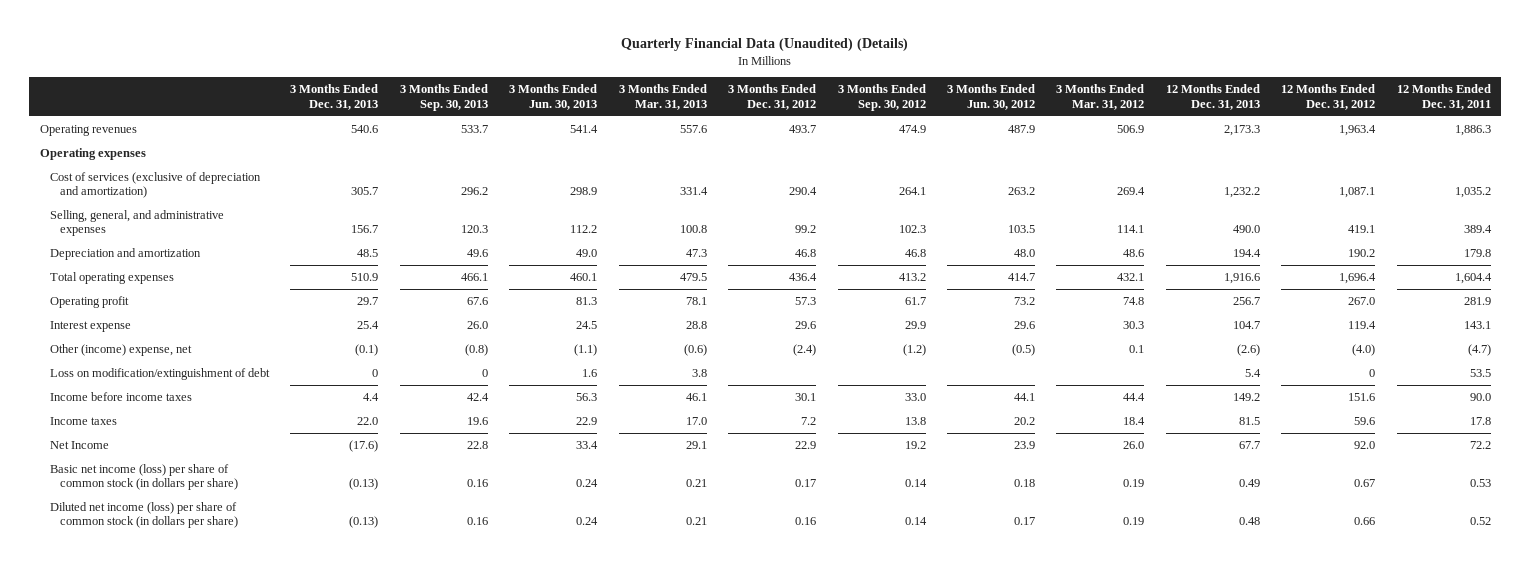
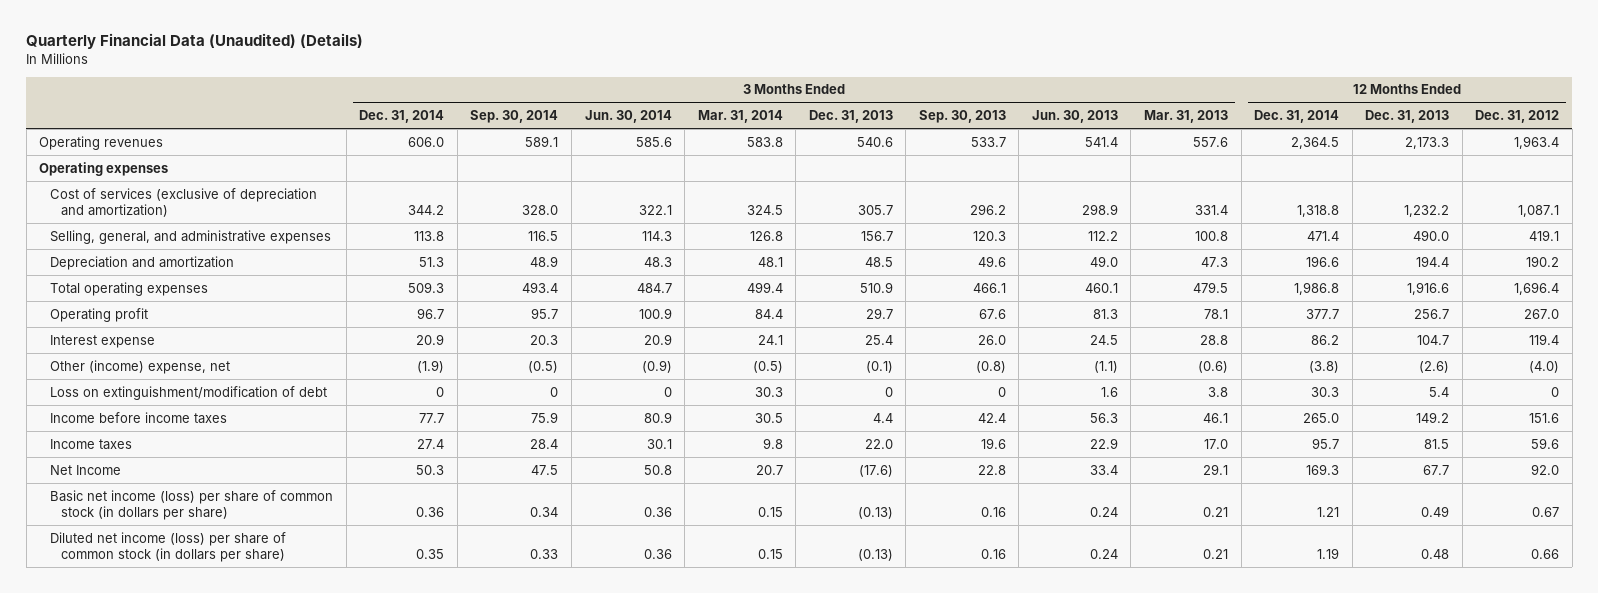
[728,84,817,110] 3 Months Ended Dec. 31, 2012 -> none
[837,84,926,111] 3 Months Ended Sep. 30, 2012 -> none
[946,84,1035,110] 3 Months Ended Jun. 30, 2012 -> none
[1056,84,1145,110] 3 Months Ended Mar. 31, 2012 -> none
[1396,84,1491,110] 12 Months Ended Dec. 31, 2011 -> none
none -> [359,109,445,123] Dec. 31, 2014
none -> [470,109,559,123] Sep. 30, 2014
none -> [584,109,672,123] Jun. 30, 2014
none -> [697,109,783,123] Mar. 31, 2014
none -> [1254,109,1340,123] Dec. 31, 2014
[49,367,270,380] Loss on modification/extinguishment of debt -> [50,385,328,400] Loss on extinguishment/modification of debt

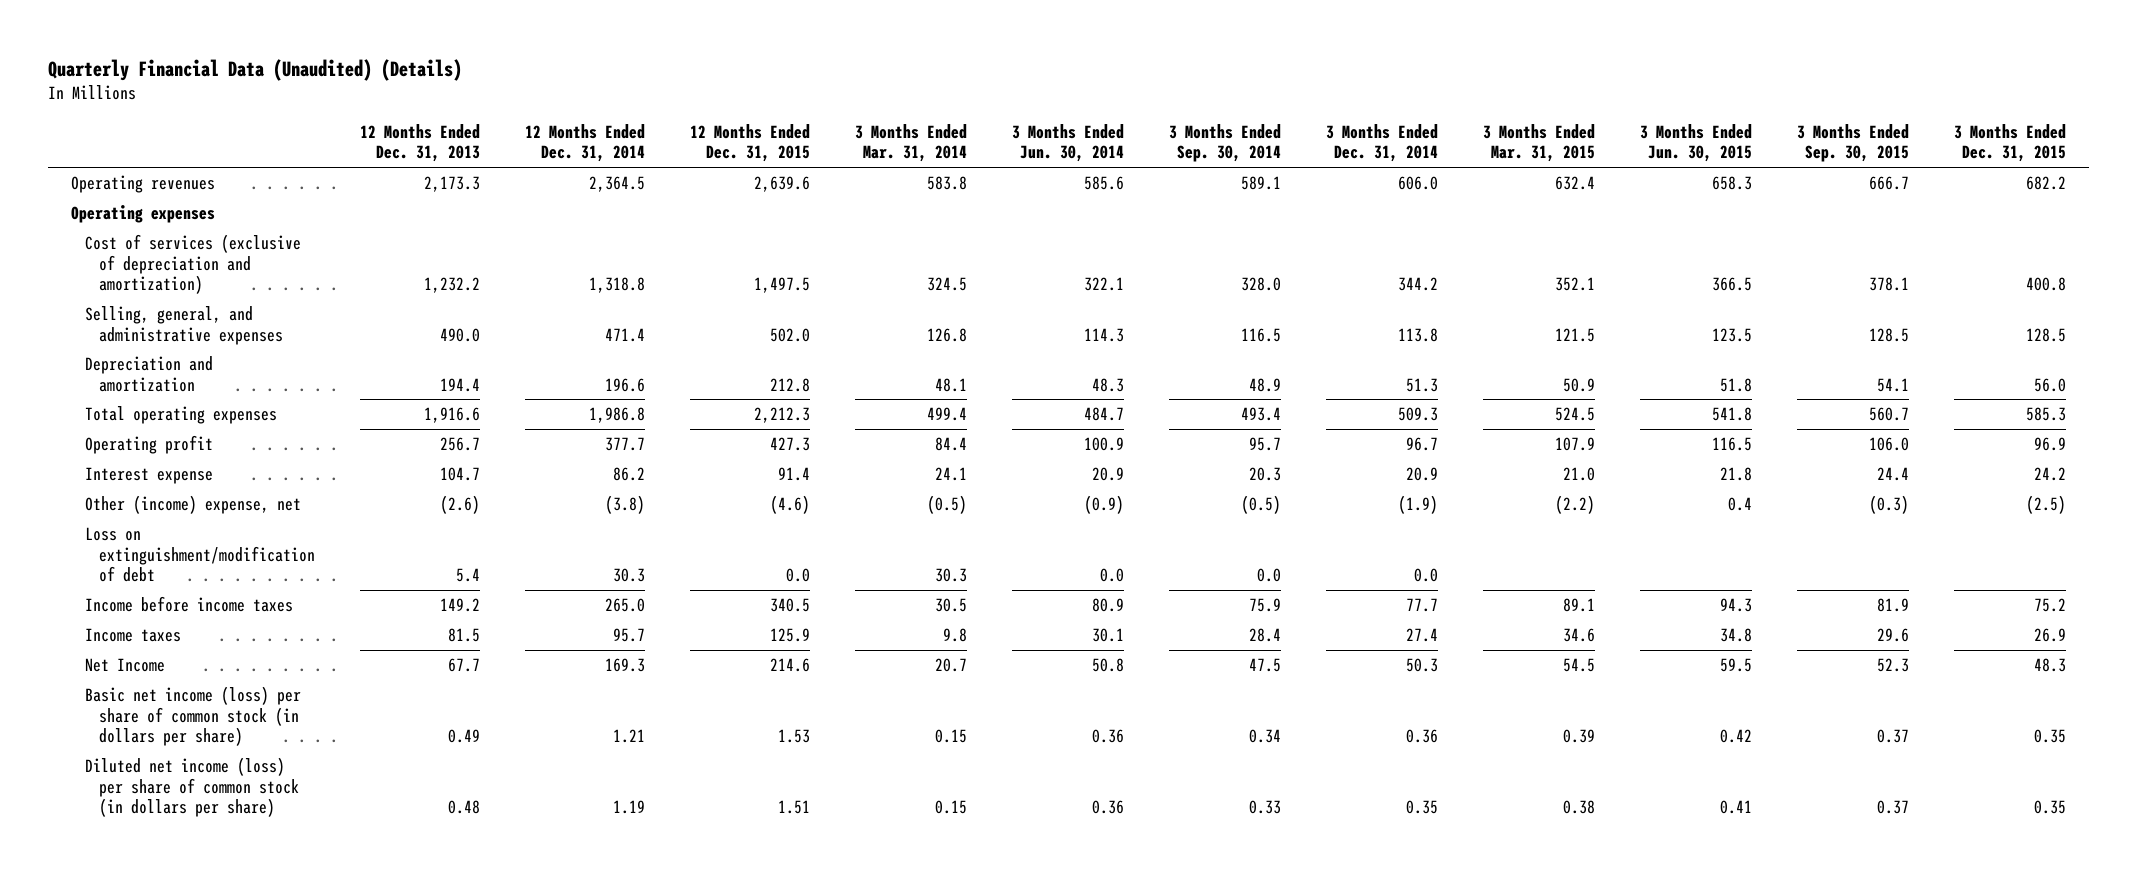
[808,109,893,123] Dec. 31, 2013 -> none
[918,109,1006,123] Sep. 30, 2013 -> none
[1031,109,1118,123] Jun. 30, 2013 -> none
[1144,109,1229,123] Mar. 31, 2013 -> none
[1475,109,1560,123] Dec. 31, 2012 -> none
none -> [690,123,811,163] 12 Months Ended Dec. 31, 2015
none -> [1483,123,1596,163] 3 Months Ended Mar. 31, 2015
none -> [1640,123,1753,163] 3 Months Ended Jun. 30, 2015
none -> [1797,123,1910,163] 3 Months Ended Sep. 30, 2015
none -> [1954,123,2067,163] 3 Months Ended Dec. 31, 2015
[436,386,445,397] 0 -> [1414,568,1439,583] 0.0
[550,386,559,397] 0 -> [1257,568,1282,583] 0.0
[663,386,672,397] 0 -> [1100,568,1125,583] 0.0

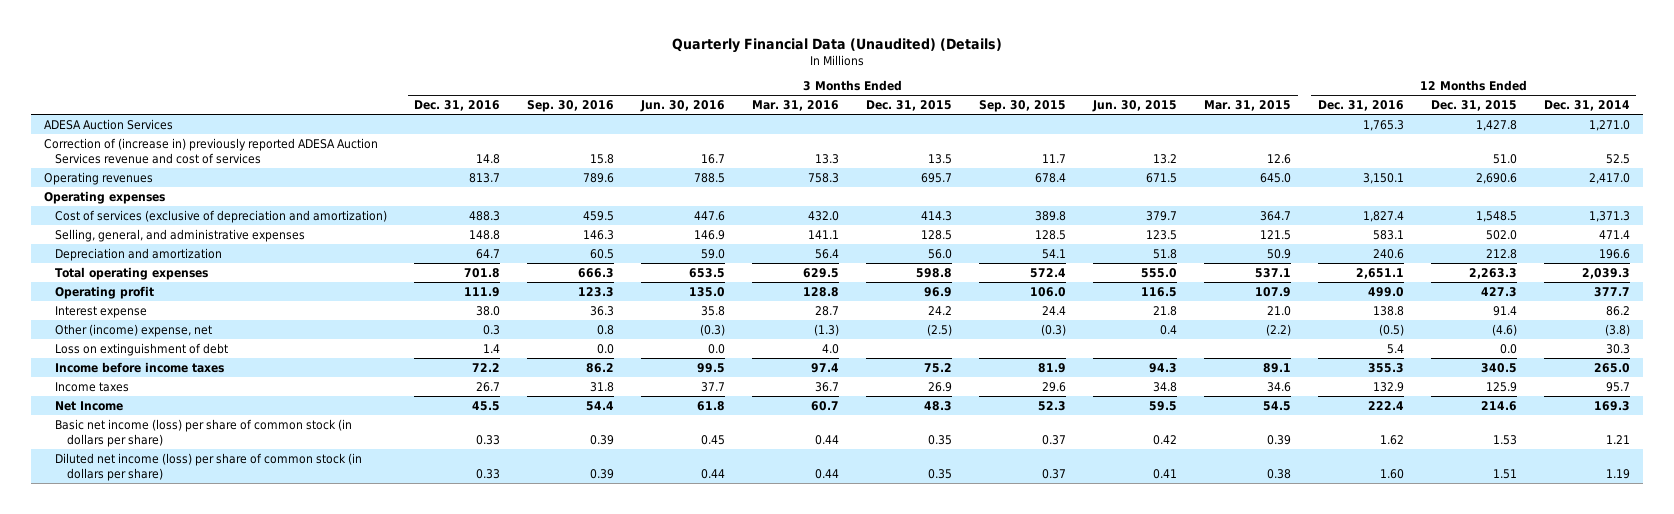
[360,123,481,163] 12 Months Ended Dec. 31, 2013 -> none
[855,123,968,163] 3 Months Ended Mar. 31, 2014 -> none
[1012,123,1125,163] 3 Months Ended Jun. 30, 2014 -> none
[1169,123,1282,163] 3 Months Ended Sep. 30, 2014 -> none
[1326,123,1439,163] 3 Months Ended Dec. 31, 2014 -> none
none -> [414,100,501,112] Dec. 31, 2016
none -> [527,100,615,113] Sep. 30, 2016
none -> [640,100,726,113] Jun. 30, 2016
none -> [752,100,840,112] Mar. 31, 2016
none -> [1317,100,1404,112] Dec. 31, 2016
none -> [44,118,174,130] ADESA Auction Services
none -> [44,137,379,164] Correction of (increase in) previously reported ADESA Auction Services revenue and cost of services
[589,176,646,193] 2,364.5 -> [1588,172,1630,184] 2,417.0
[754,176,811,193] 2,639.6 -> [1475,172,1517,184] 2,690.6
[1555,176,1596,191] 632.4 -> [1259,172,1291,183] 645.0
[1712,176,1753,191] 658.3 -> [1145,172,1177,183] 671.5
[1869,176,1910,191] 666.7 -> [1035,172,1067,183] 678.4
[2026,176,2067,191] 682.2 -> [921,172,953,183] 695.7
[589,277,646,294] 1,318.8 -> [1588,210,1630,222] 1,371.3
[754,277,811,294] 1,497.5 -> [1475,210,1517,222] 1,548.5
[1555,277,1596,292] 352.1 -> [1259,210,1291,221] 364.7
[1712,277,1753,292] 366.5 -> [1145,210,1177,221] 379.7
[1869,277,1910,292] 378.1 -> [1035,210,1067,221] 389.8
[2026,277,2067,292] 400.8 -> [921,210,953,221] 414.3
[589,407,646,424] 1,986.8 -> [1581,267,1630,279] 2,039.3
[754,407,811,424] 2,212.3 -> [1468,267,1517,279] 2,263.3
[1555,407,1596,422] 524.5 -> [1254,267,1291,278] 537.1
[1712,407,1753,422] 541.8 -> [1140,267,1177,278] 555.0
[1869,407,1910,422] 560.7 -> [1030,267,1067,278] 572.4
[2026,407,2067,422] 585.3 -> [916,267,953,278] 598.8
[84,527,316,583] Loss on extinguishment/modification of debt -> [55,342,229,356] Loss on extinguishment of debt

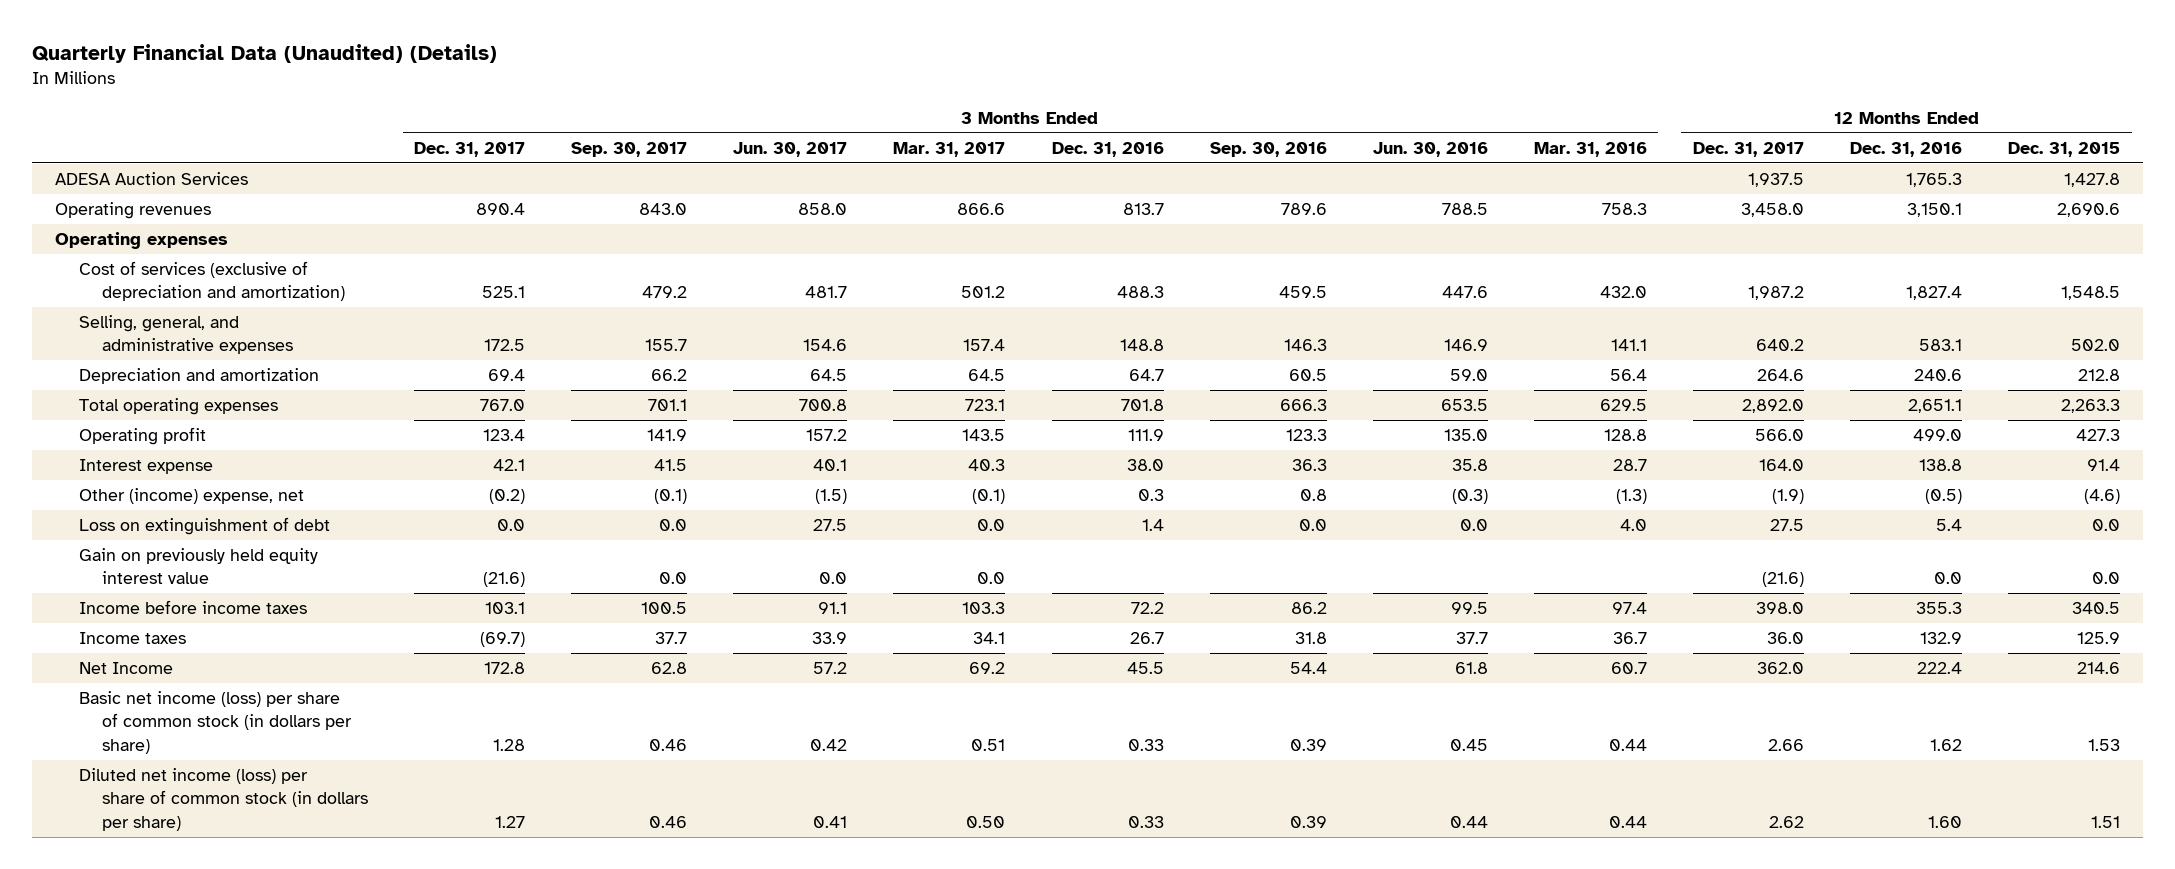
[866,100,953,112] Dec. 31, 2015 -> none
[979,100,1067,113] Sep. 30, 2015 -> none
[1091,100,1177,113] Jun. 30, 2015 -> none
[1203,100,1291,112] Mar. 31, 2015 -> none
[1543,100,1630,112] Dec. 31, 2014 -> none
none -> [414,141,526,157] Dec. 31, 2017
none -> [571,141,688,157] Sep. 30, 2017
none -> [733,141,848,157] Jun. 30, 2017
none -> [893,141,1006,157] Mar. 31, 2017
none -> [1692,141,1804,157] Dec. 31, 2017
[44,137,379,164] Correction of (increase in) previously reported ADESA Auction Services revenue and cost of services -> none
none -> [78,548,318,585] Gain on previously held equity interest value

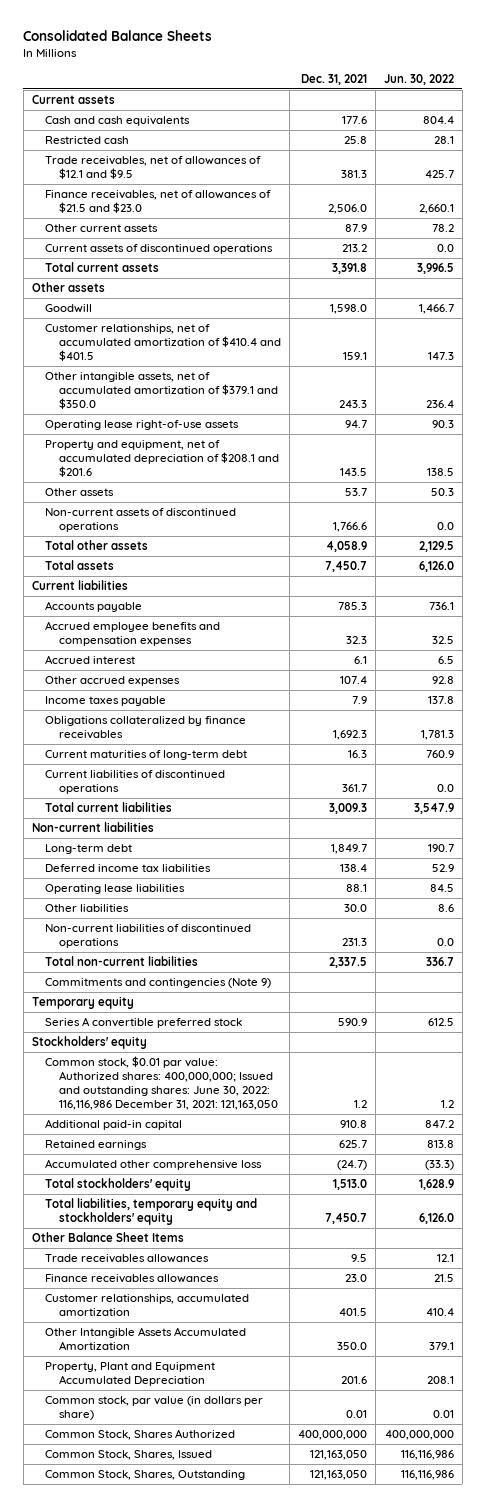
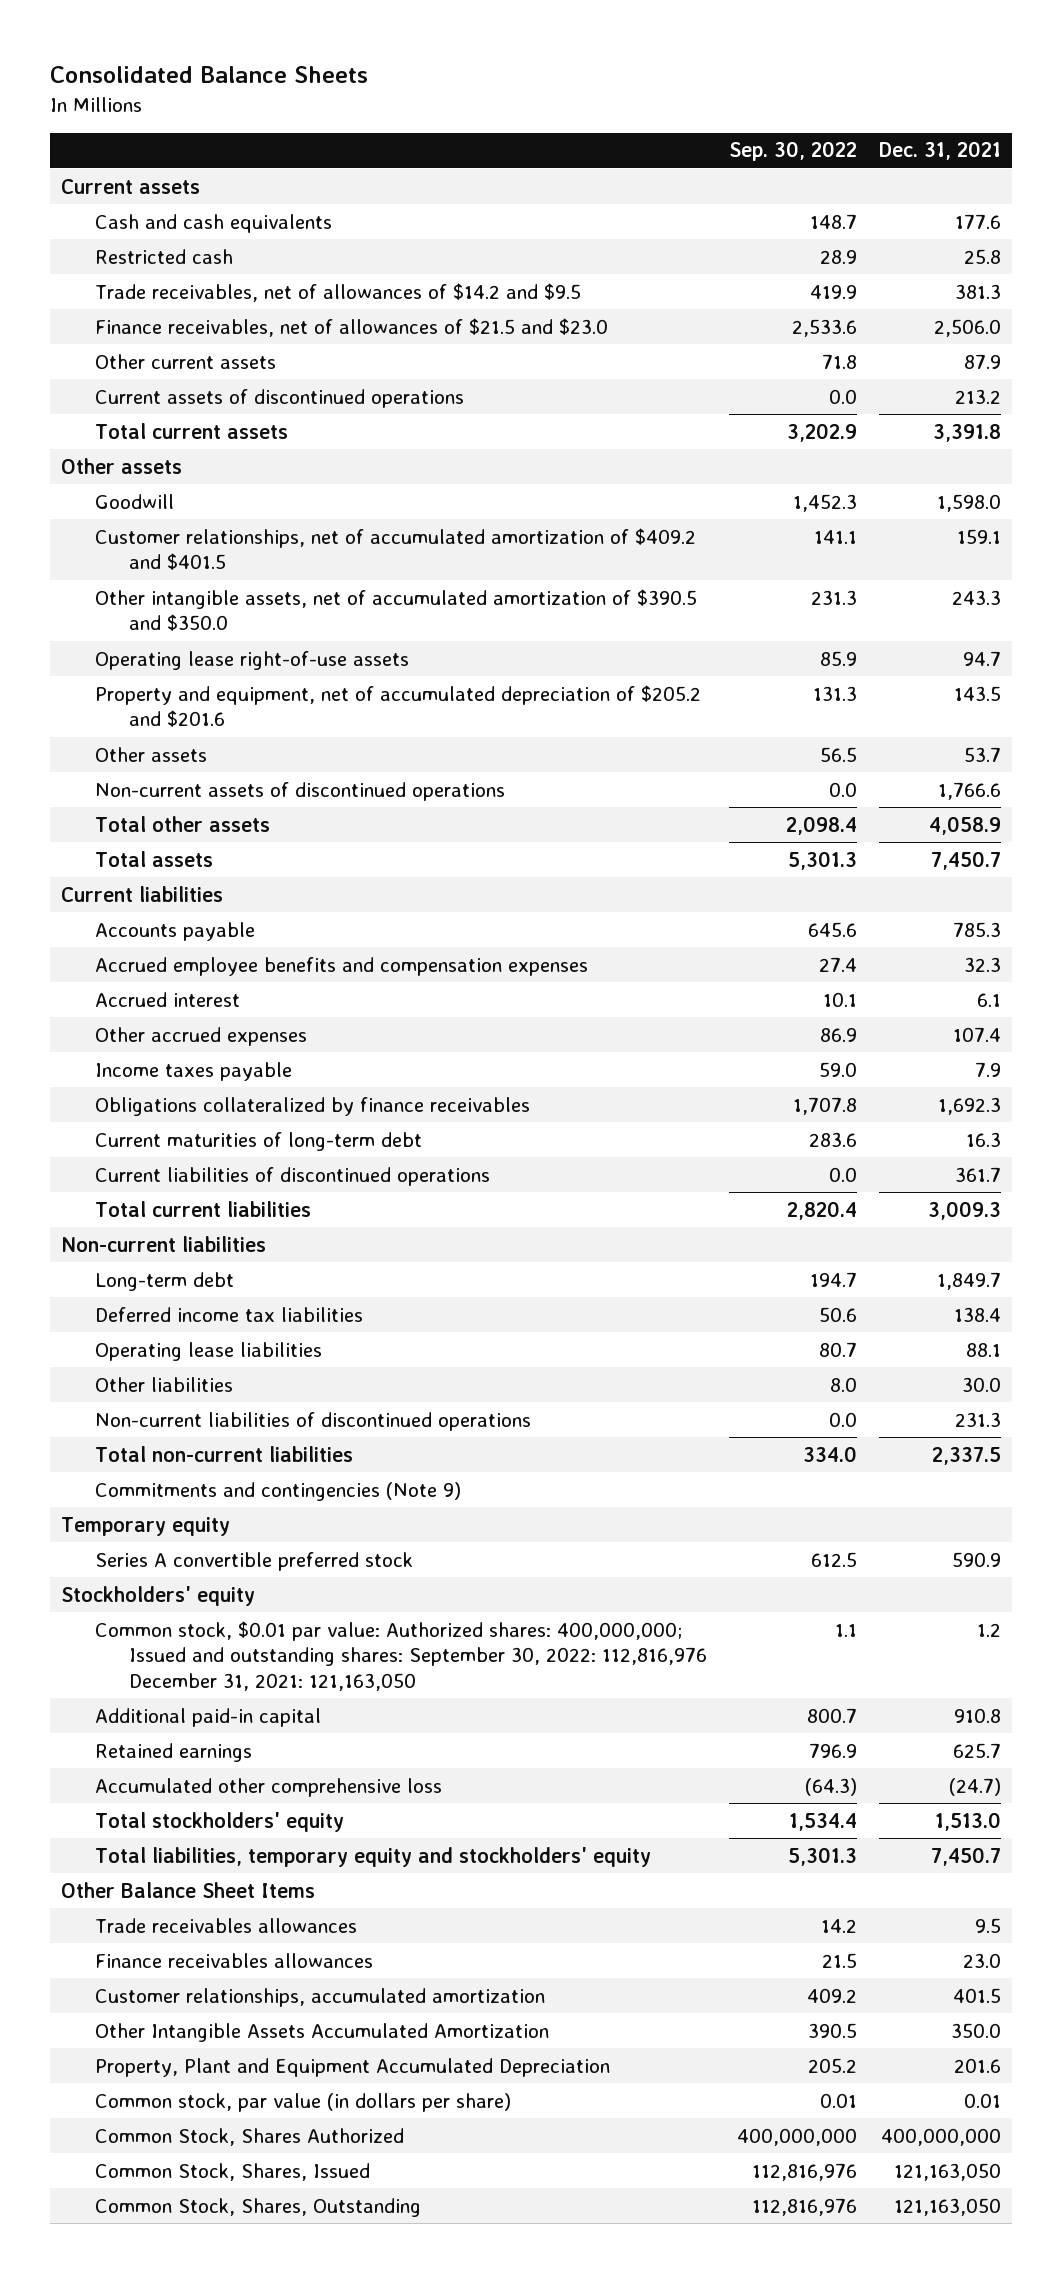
[383,74,454,86] Jun. 30, 2022 -> none
none -> [728,141,857,162] Sep. 30, 2022
[45,156,262,180] Trade receivables, net of allowances of $12.1 and $9.5 -> [95,282,582,302] Trade receivables, net of allowances of $14.2 and $9.5
[45,324,281,362] Customer relationships, net of accumulated amortization of $410.4 and $401.5 -> [95,527,697,571] Customer relationships, net of accumulated amortization of $409.2 and $401.5
[45,372,278,410] Other intangible assets, net of accumulated amortization of $379.1 and $350.0 -> [95,588,698,632] Other intangible assets, net of accumulated amortization of $390.5 and $350.0
[45,440,279,478] Property and equipment, net of accumulated depreciation of $208.1 and $201.6 -> [95,684,702,728] Property and equipment, net of accumulated depreciation of $205.2 and $201.6
[45,1056,278,1111] Common stock, $0.01 par value: Authorized shares: 400,000,000; Issued and outstanding shares: June 30, 2022: 116,116,986 December 31, 2021: 121,163,050 -> [95,1620,707,1692] Common stock, $0.01 par value: Authorized shares: 400,000,000; Issued and outstanding shares: September 30, 2022: 112,816,976 December 31, 2021: 121,163,050

